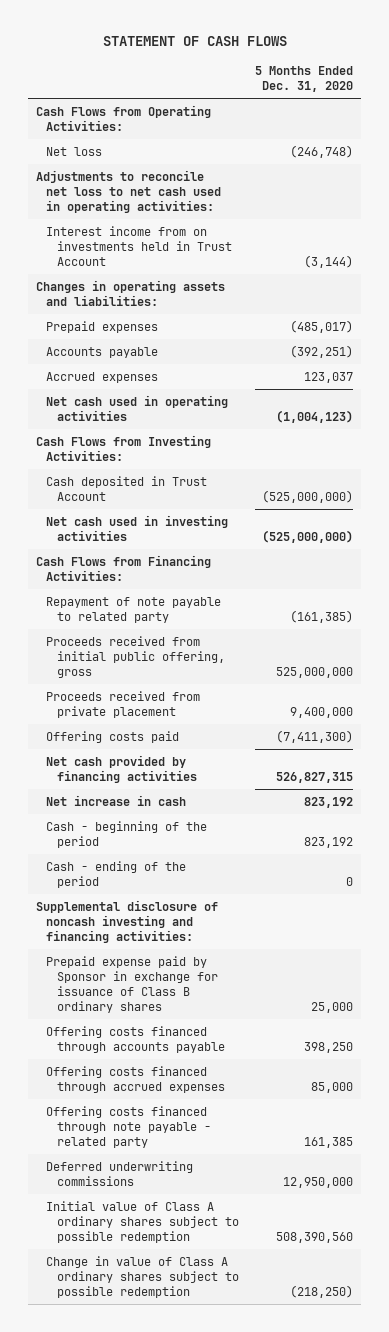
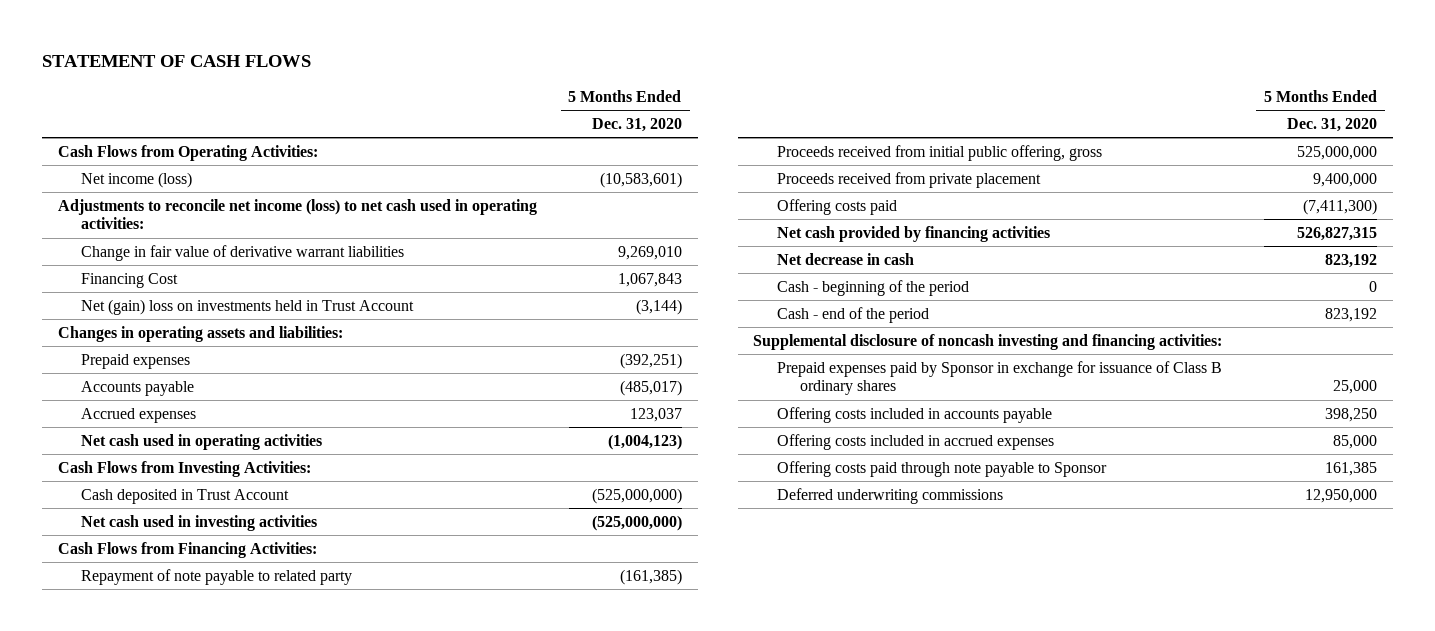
[46,146,103,156] Net loss -> [81,171,193,188] Net income (loss)
[290,144,354,158] (246,748) -> [599,171,682,188] (10,583,601)
[35,169,222,214] Adjustments to reconcile net loss to net cash used in operating activities: -> [58,198,538,230] Adjustments to reconcile net income (loss) to net cash used in operating activities:
none -> [81,244,405,261] Change in fair value of derivative warrant liabilities
none -> [81,272,179,288] Financing Cost
[46,225,233,267] Interest income from on investments held in Trust Account -> [81,298,415,315] Net (gain) loss on investments held in Trust Account
[290,319,354,333] (485,017) -> [619,352,682,369] (392,251)
[290,344,354,358] (392,251) -> [619,379,682,396] (485,017)
[46,794,187,806] Net increase in cash -> [776,252,914,265] Net decrease in cash
[304,836,354,848] 823,192 -> [1369,280,1378,292] 0
[46,860,187,888] Cash - ending of the period -> [776,306,929,323] Cash - end of the period
[346,876,354,886] 0 -> [1325,307,1378,322] 823,192
[46,955,219,1014] Prepaid expense paid by Sponsor in exchange for issuance of Class B ordinary shares -> [776,360,1222,396] Prepaid expenses paid by Sponsor in exchange for issuance of Class B ordinary shares
[46,1025,226,1053] Offering costs financed through accounts payable -> [776,406,1052,423] Offering costs included in accounts payable
[46,1065,226,1093] Offering costs financed through accrued expenses -> [776,433,1054,450] Offering costs included in accrued expenses
[46,1105,212,1149] Offering costs financed through note payable - related party -> [776,460,1107,477] Offering costs paid through note payable to Sponsor
[46,1200,240,1244] Initial value of Class A ordinary shares subject to possible redemption -> none
[46,1255,240,1299] Change in value of Class A ordinary shares subject to possible redemption -> none

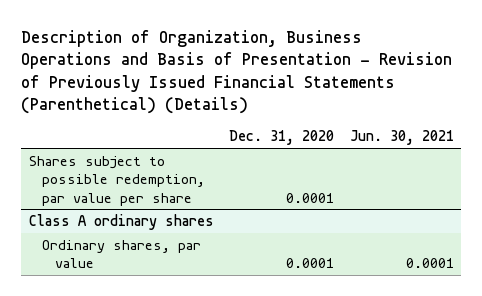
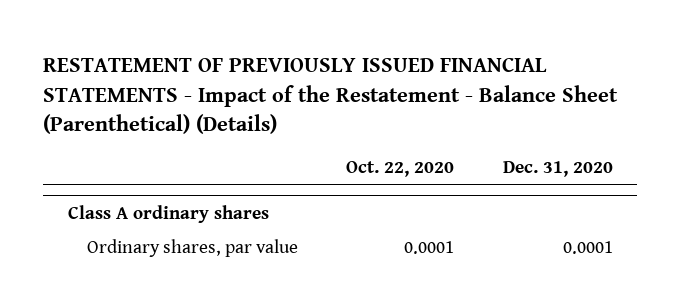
[20,30,452,115] Description of Organization, Business Operations and Basis of Presentation - Revision of Previously Issued Financial Statements (Parenthetical) (Details) -> [43,57,619,134] RESTATEMENT OF PREVIOUSLY ISSUED FINANCIAL STATEMENTS - Impact of the Restatement - Balance Sheet (Parenthetical) (Details)
[349,130,454,146] Jun. 30, 2021 -> none
none -> [346,160,455,177] Oct. 22, 2020
[28,155,205,206] Shares subject to possible redemption, par value per share -> none

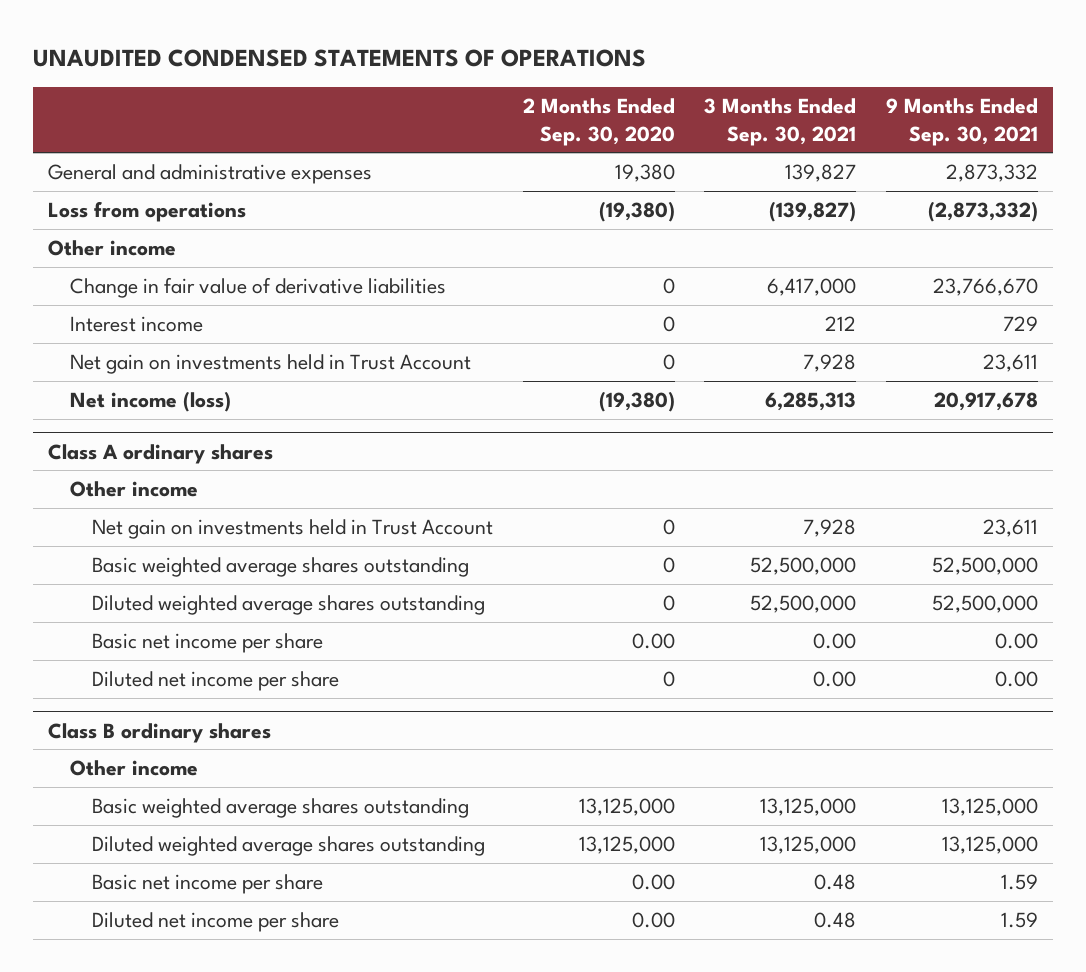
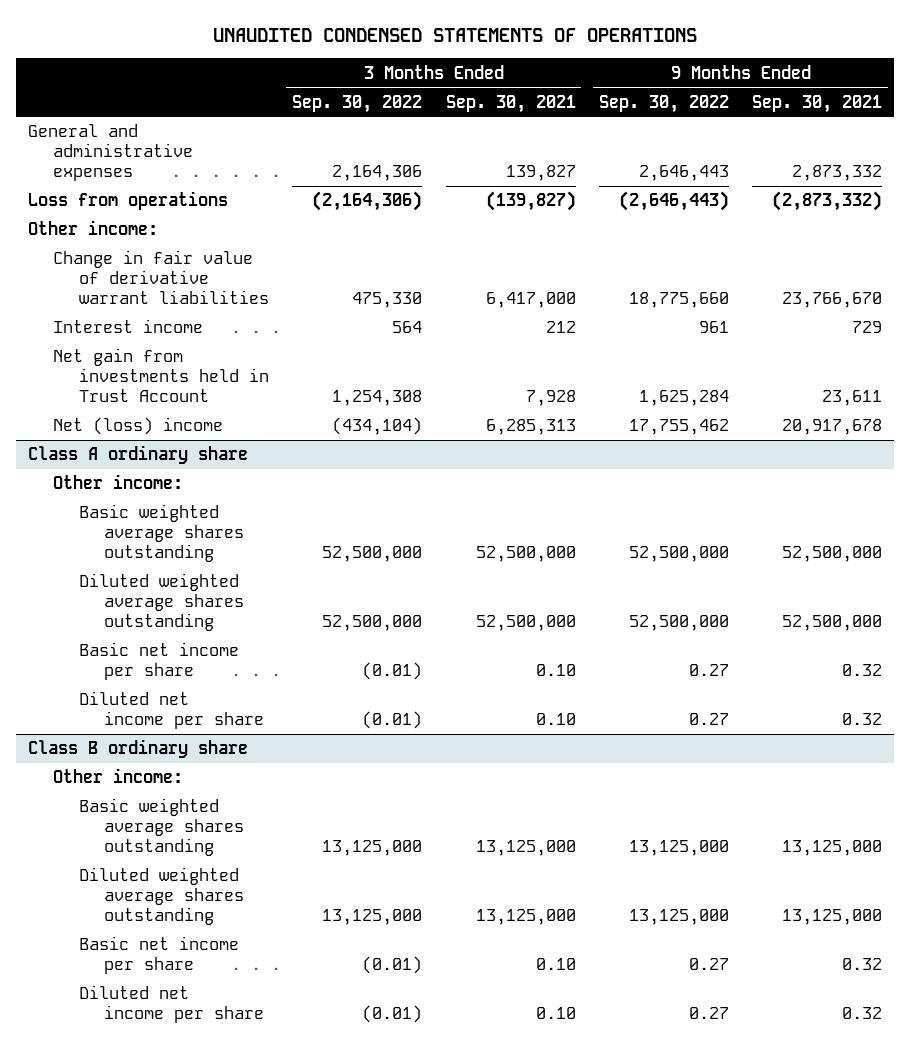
[522,98,675,146] 2 Months Ended Sep. 30, 2020 -> none
none -> [292,94,423,113] Sep. 30, 2022
none -> [598,94,729,113] Sep. 30, 2022
[47,239,176,256] Other income -> [27,220,158,236] Other income:
[69,276,446,298] Change in fair value of derivative liabilities -> [53,250,269,305] Change in fair value of derivative warrant liabilities
[91,518,493,539] Net gain on investments held in Trust Account -> none
[69,353,471,374] Net gain on investments held in Trust Account -> [53,348,269,403] Net gain from investments held in Trust Account
[69,390,231,412] Net income (loss) -> [53,417,224,436] Net (loss) income
[47,443,273,464] Class A ordinary shares -> [27,445,248,465] Class A ordinary share
[69,480,198,497] Other income -> [53,474,184,490] Other income:
[813,632,857,649] 0.00 -> [535,664,576,677] 0.10
[995,632,1039,649] 0.00 -> [842,664,883,677] 0.32
[813,670,857,687] 0.00 -> [535,713,576,726] 0.10
[995,670,1039,687] 0.00 -> [842,713,883,726] 0.32
[47,722,271,743] Class B ordinary shares -> [27,739,248,759] Class B ordinary share
[69,759,198,776] Other income -> [53,768,184,784] Other income:
[814,873,857,890] 0.48 -> [535,958,576,971] 0.10
[1001,873,1039,890] 1.59 -> [842,958,883,971] 0.32
[814,911,857,928] 0.48 -> [535,1007,576,1020] 0.10
[1001,911,1039,928] 1.59 -> [842,1007,883,1020] 0.32

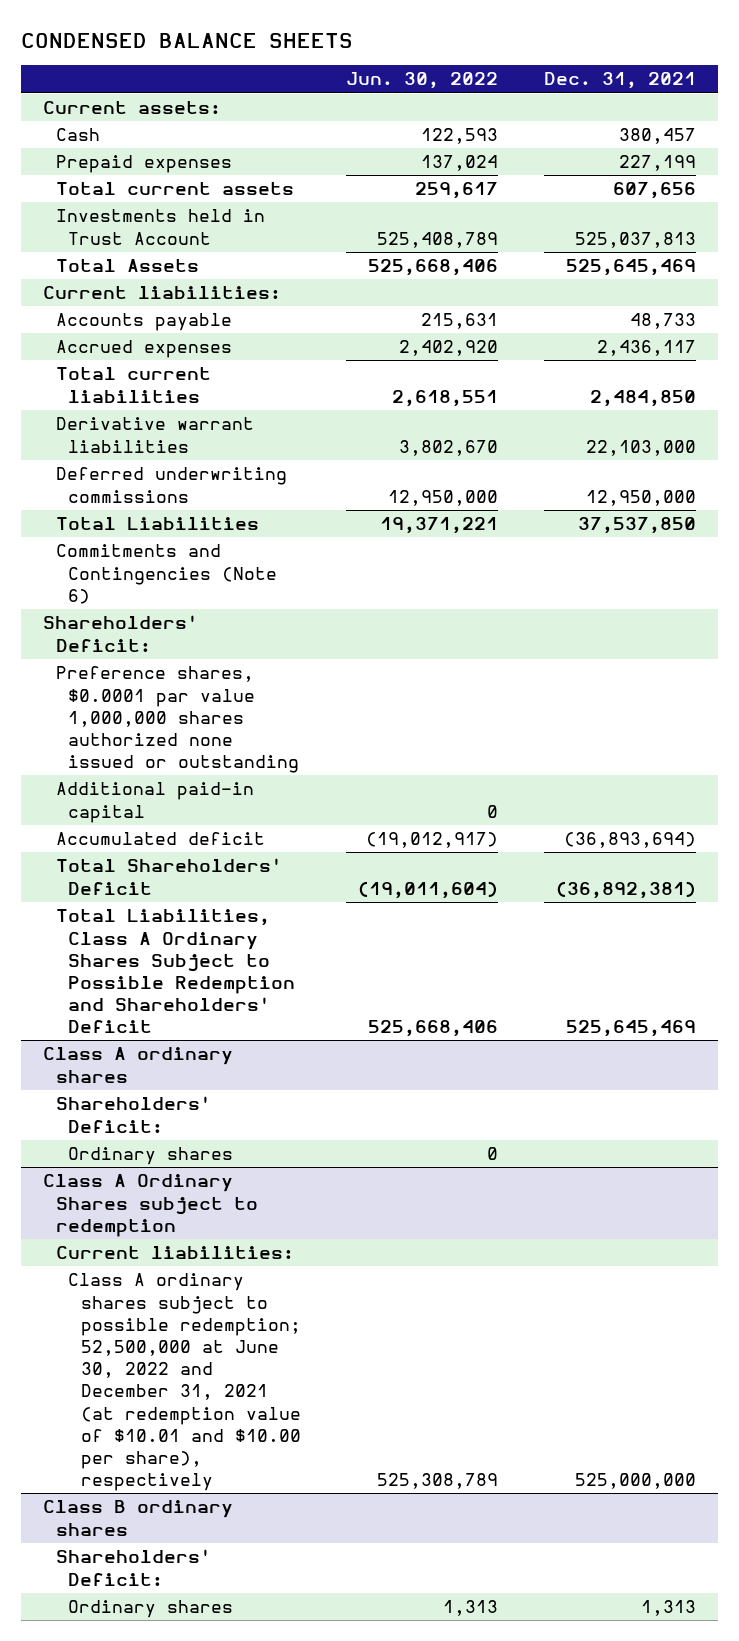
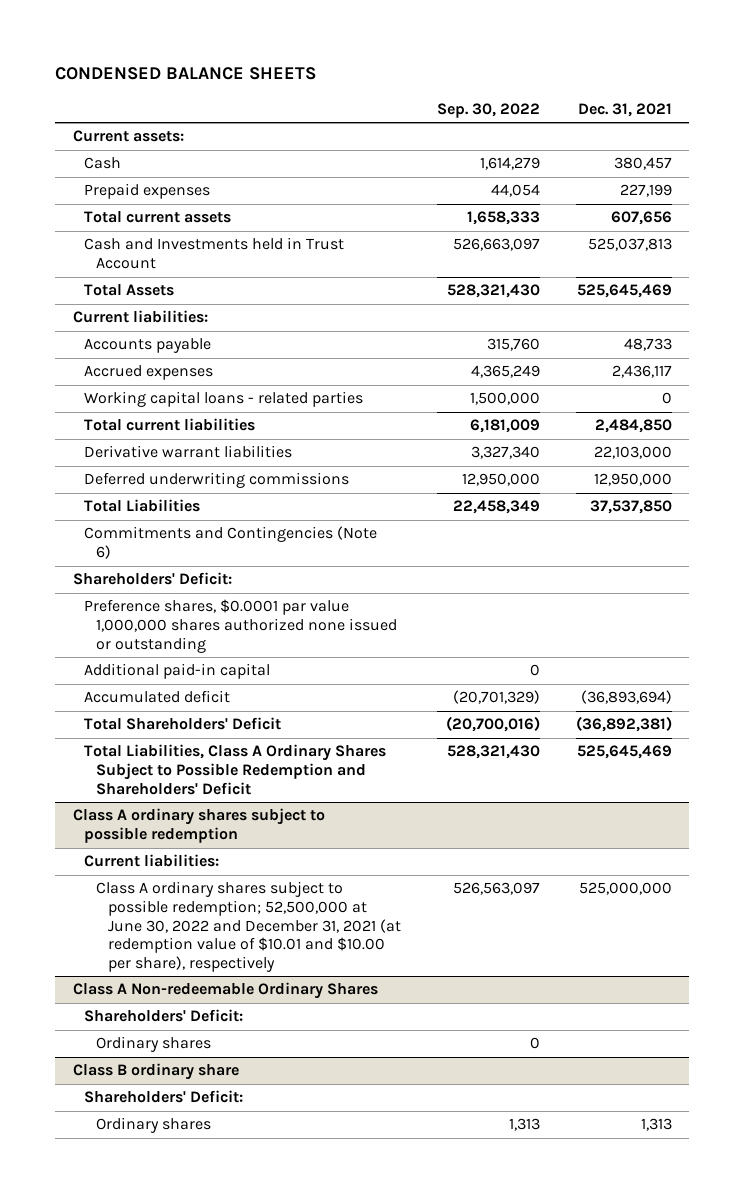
[346,72,499,90] Jun. 30, 2022 -> none
none -> [436,102,540,118] Sep. 30, 2022
[55,209,265,245] Investments held in Trust Account -> [84,237,345,270] Cash and Investments held in Trust Account
none -> [84,391,364,408] Working capital loans - related parties
[43,1047,234,1083] Class A ordinary shares -> none
[55,1096,211,1133] Shareholders' Deficit: -> none
[68,1147,234,1166] Ordinary shares -> none
[43,1174,258,1237] Class A Ordinary Shares subject to redemption -> [72,808,325,844] Class A ordinary shares subject to possible redemption
[43,1500,234,1536] Class B ordinary shares -> none
none -> [72,982,378,1000] Class A Non-redeemable Ordinary Shares
none -> [96,1036,212,1053] Ordinary shares
none -> [72,1063,239,1081] Class B ordinary share
none -> [84,1090,244,1104] Shareholders' Deficit:

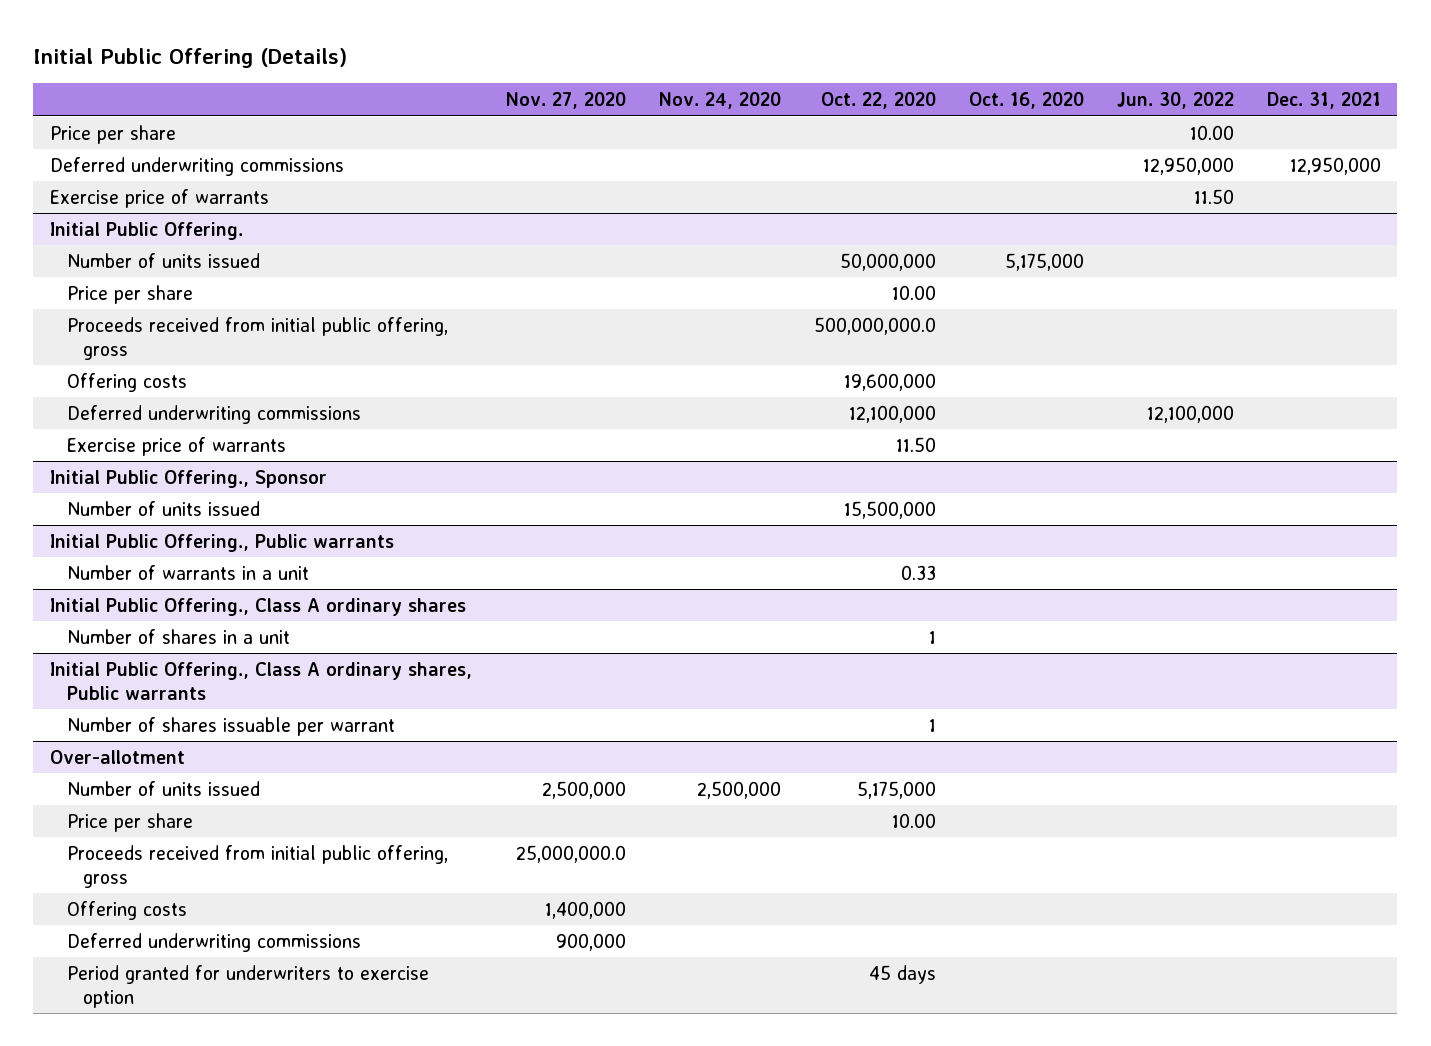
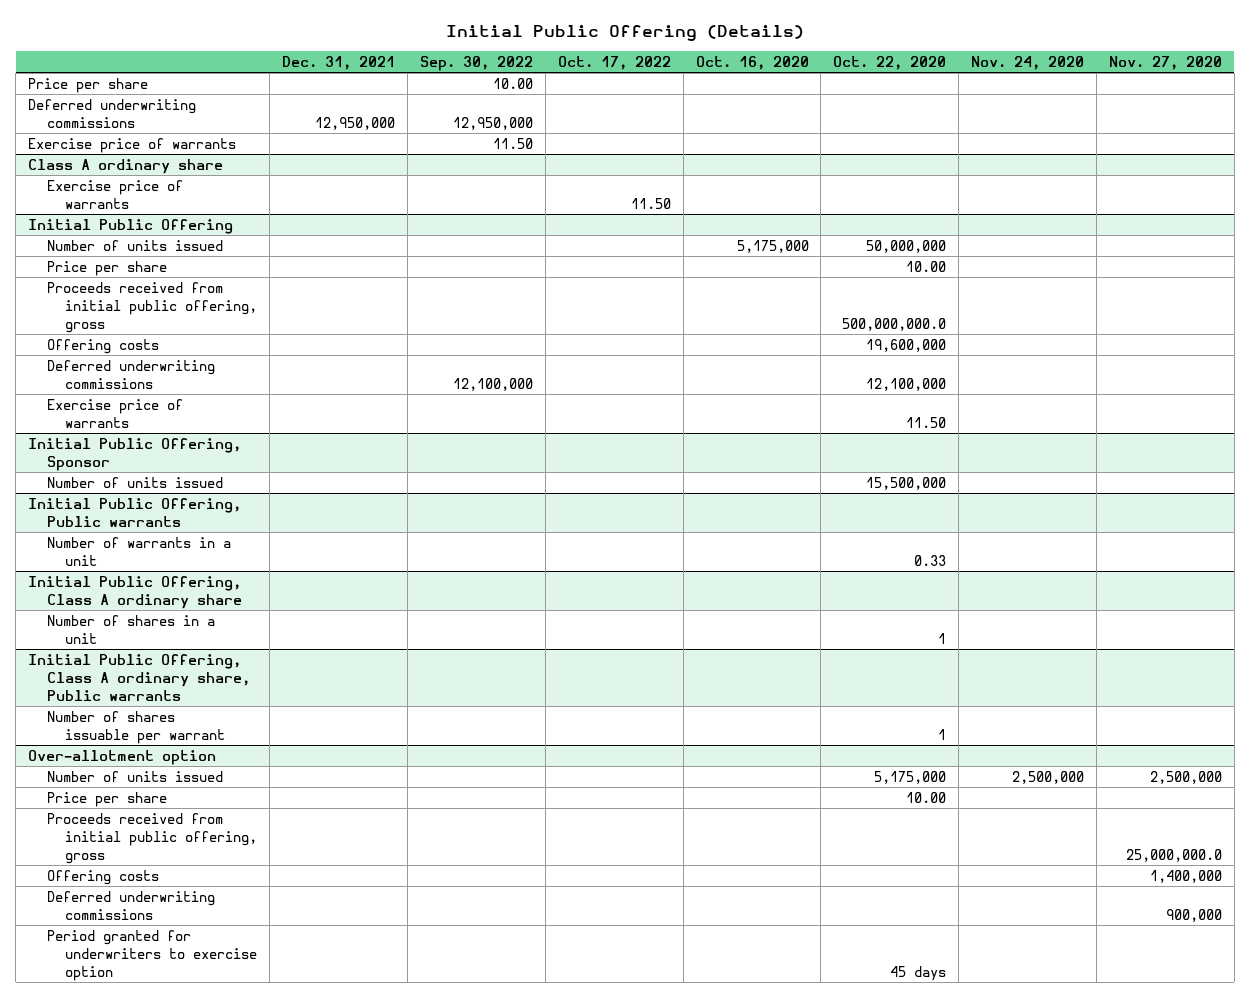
[1116,92,1234,110] Jun. 30, 2022 -> none
none -> [419,55,533,71] Sep. 30, 2022
none -> [557,55,671,70] Oct. 17, 2022
none -> [27,158,223,174] Class A ordinary share
none -> [46,179,183,209] Exercise price of warrants
[49,221,243,240] Initial Public Offering. -> [27,218,233,234] Initial Public Offering
[49,469,327,488] Initial Public Offering., Sponsor -> [27,437,241,471] Initial Public Offering, Sponsor
[49,533,394,552] Initial Public Offering., Public warrants -> [27,497,241,527] Initial Public Offering, Public warrants
[49,597,466,616] Initial Public Offering., Class A ordinary shares -> [27,575,242,609] Initial Public Offering, Class A ordinary share
[49,661,472,700] Initial Public Offering., Class A ordinary shares, Public warrants -> [27,653,250,701] Initial Public Offering, Class A ordinary share, Public warrants
[49,749,185,764] Over-allotment -> [27,749,216,765] Over-allotment option

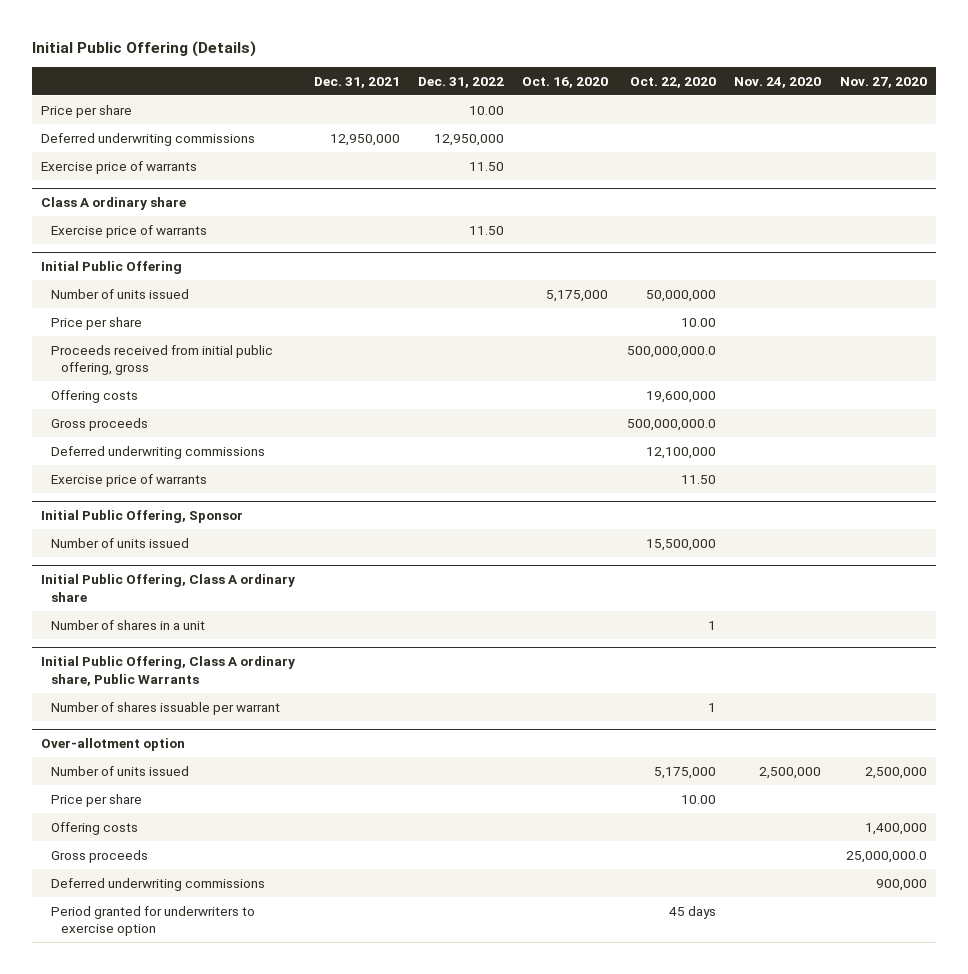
[419,55,533,71] Sep. 30, 2022 -> none
[557,55,671,70] Oct. 17, 2022 -> none
none -> [418,76,505,88] Dec. 31, 2022
none -> [51,417,149,431] Gross proceeds
[27,497,241,527] Initial Public Offering, Public warrants -> none
[46,536,231,566] Number of warrants in a unit -> none
[27,653,250,701] Initial Public Offering, Class A ordinary share, Public warrants -> [41,656,296,686] Initial Public Offering, Class A ordinary share, Public Warrants
[46,812,258,864] Proceeds received from initial public offering, gross -> none
none -> [51,849,149,863] Gross proceeds

